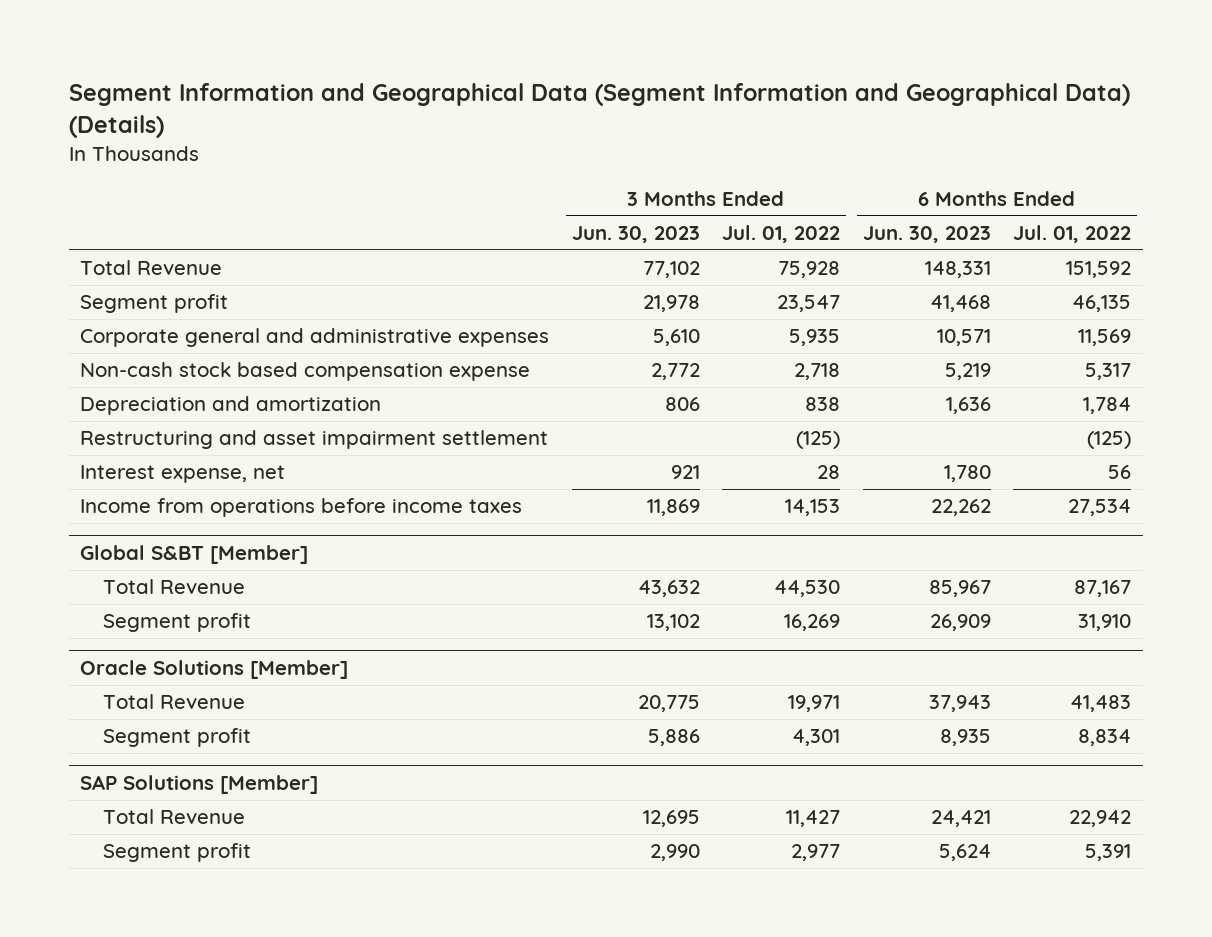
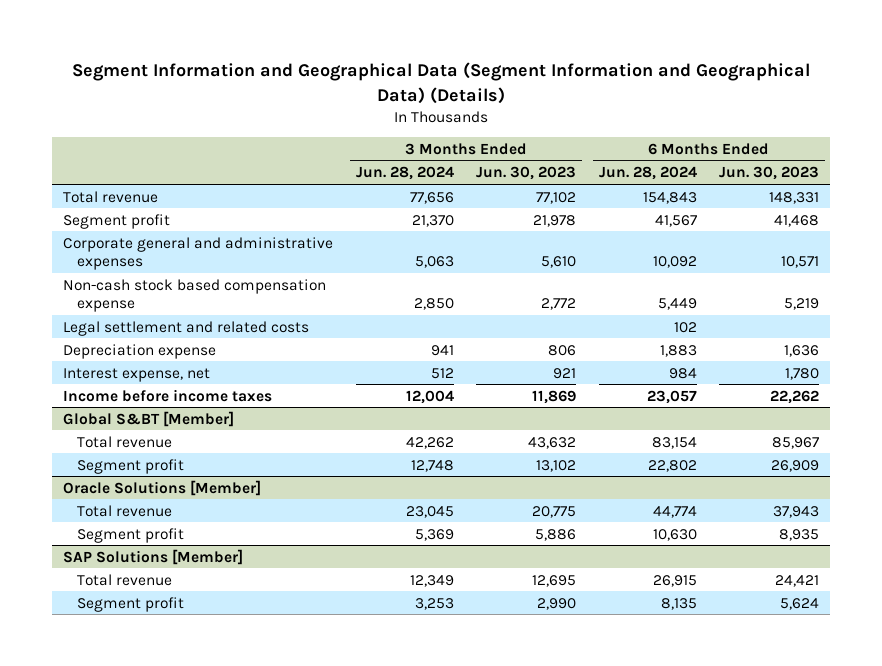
[722,225,841,244] Jul. 01, 2022 -> none
[1013,225,1132,244] Jul. 01, 2022 -> none
none -> [355,166,454,181] Jun. 28, 2024
none -> [598,166,697,181] Jun. 28, 2024
[80,260,223,276] Total Revenue -> [62,190,158,203] Total revenue
[80,430,549,450] Restructuring and asset impairment settlement -> none
none -> [62,320,309,336] Legal settlement and related costs
[80,396,382,416] Depreciation and amortization -> [62,343,216,359] Depreciation expense
[80,498,523,518] Income from operations before income taxes -> [62,388,272,402] Income before income taxes
[102,579,245,595] Total Revenue -> [76,435,172,448] Total revenue
[102,694,245,710] Total Revenue -> [76,504,172,517] Total revenue
[102,809,245,825] Total Revenue -> [76,573,172,586] Total revenue

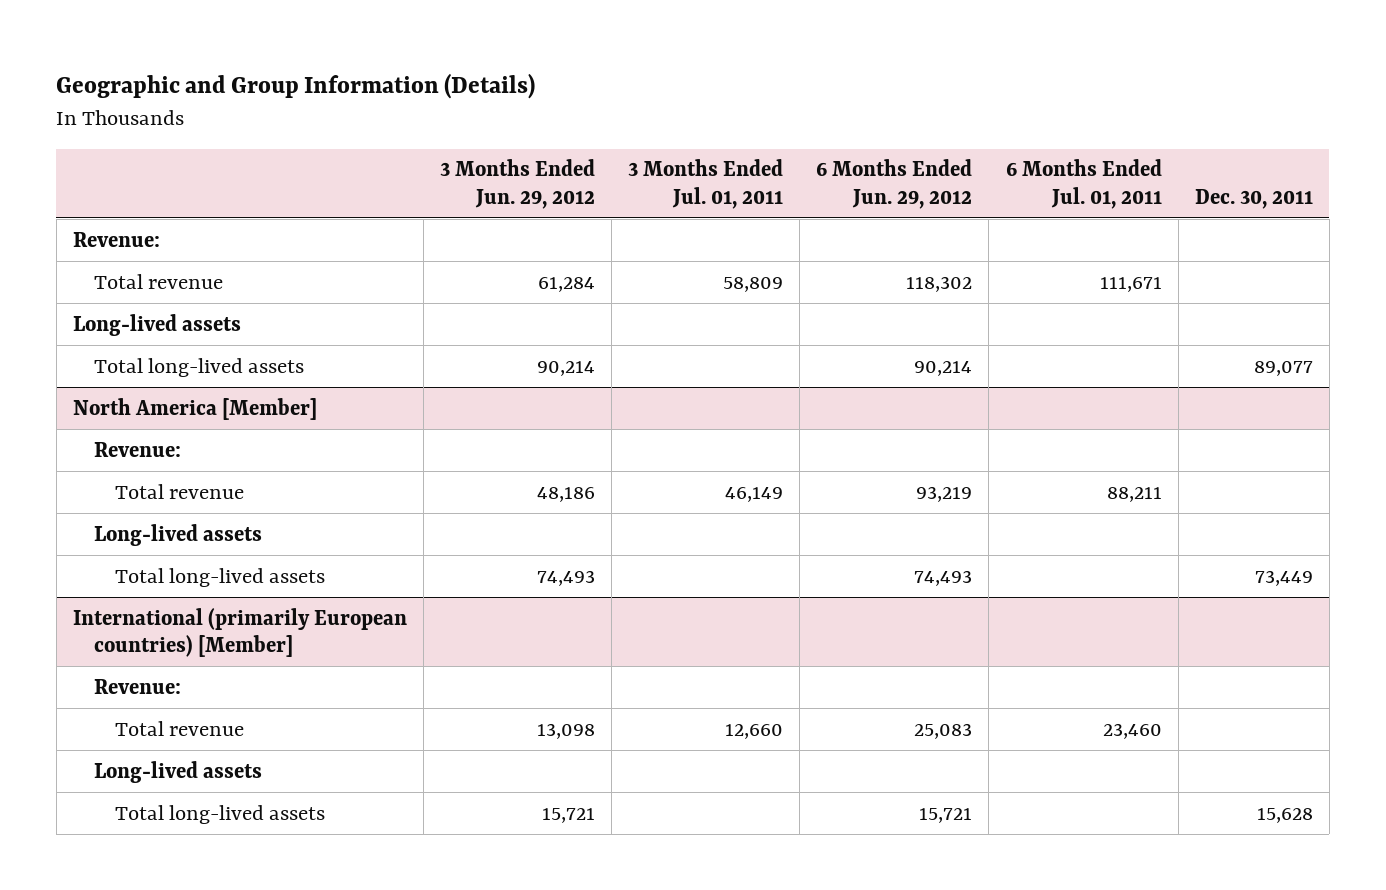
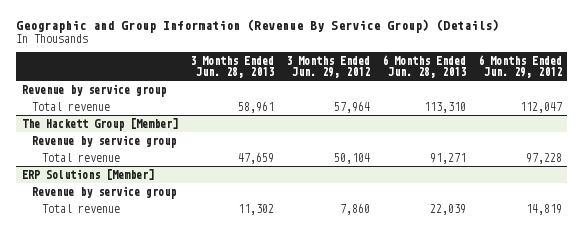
[56,72,536,99] Geographic and Group Information (Details) -> [15,19,499,34] Geographic and Group Information (Revenue By Service Group) (Details)
[628,159,784,209] 3 Months Ended Jul. 01, 2011 -> none
[1005,159,1162,209] 6 Months Ended Jul. 01, 2011 -> none
[1194,188,1313,209] Dec. 30, 2011 -> none
none -> [189,55,274,78] 3 Months Ended Jun. 28, 2013
none -> [381,54,466,78] 6 Months Ended Jun. 28, 2013
[72,231,160,247] Revenue: -> none
[72,313,241,336] Long-lived assets -> none
[94,357,305,377] Total long-lived assets -> none
[72,397,317,420] North America [Member] -> none
[94,441,182,457] Revenue: -> none
[94,523,263,546] Long-lived assets -> none
[115,567,326,587] Total long-lived assets -> none
[72,607,407,658] International (primarily European countries) [Member] -> none
[94,678,182,694] Revenue: -> none
[94,760,263,783] Long-lived assets -> none
[115,804,326,824] Total long-lived assets -> none
none -> [21,83,166,97] Revenue by service group
[538,276,596,292] 61,284 -> [333,100,370,113] 57,964
[906,275,973,292] 118,302 -> [519,101,562,113] 112,047
none -> [21,117,178,131] The Hackett Group [Member]
none -> [31,134,176,148] Revenue by service group
[537,486,596,502] 48,186 -> [333,152,370,164] 50,104
[916,485,973,502] 93,219 -> [525,152,562,164] 97,228
none -> [21,168,154,180] ERP Solutions [Member]
none -> [31,185,176,199] Revenue by service group
[537,722,596,739] 13,098 -> [339,202,370,215] 7,860
[914,722,973,739] 25,083 -> [525,203,562,215] 14,819

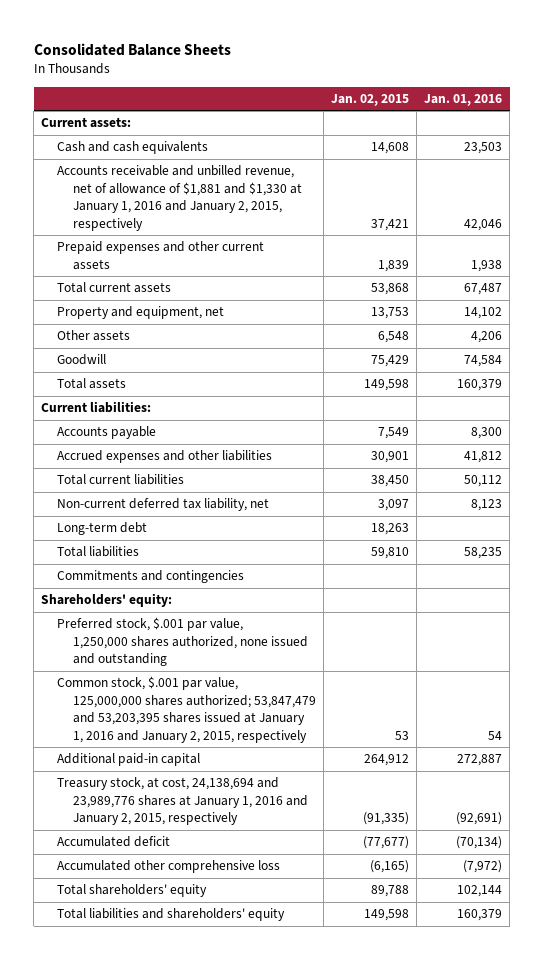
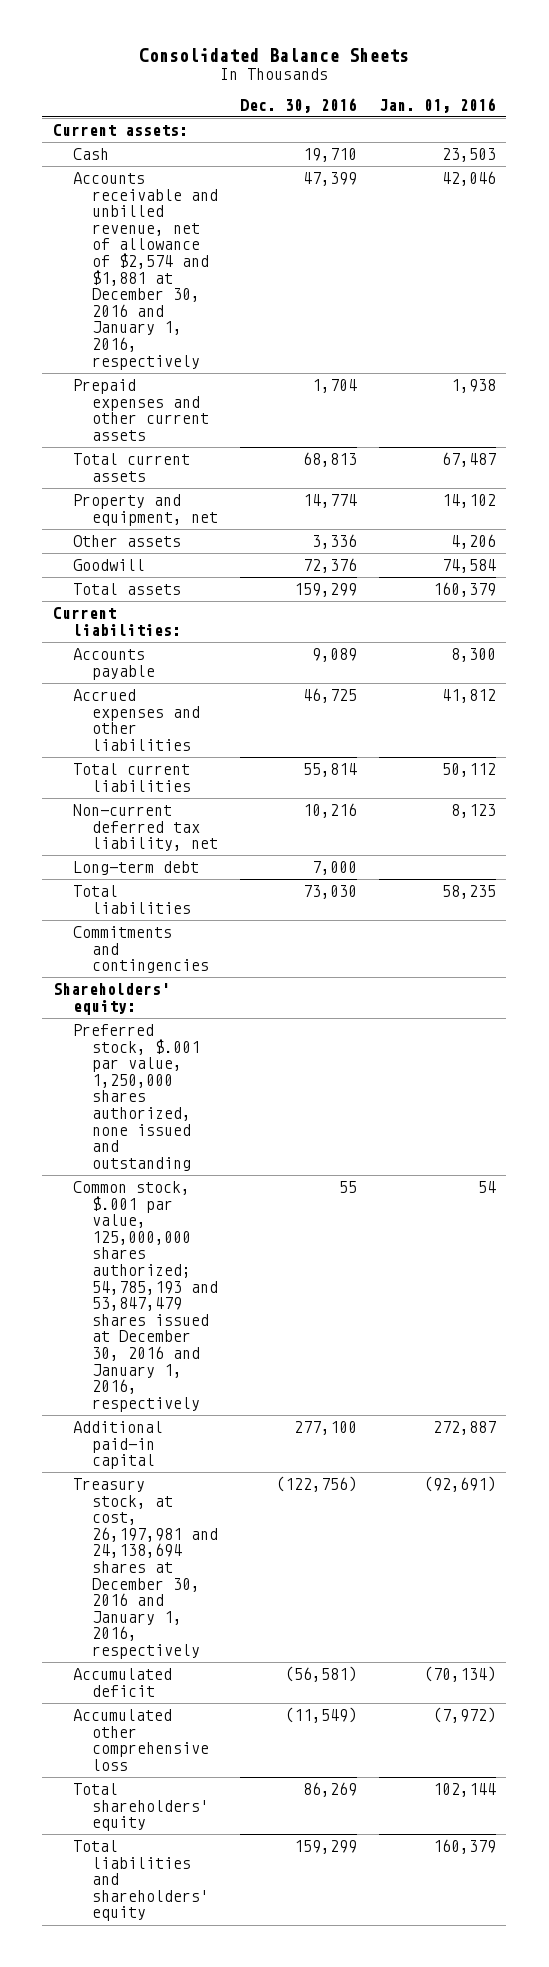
[331,94,410,107] Jan. 02, 2015 -> none
none -> [239,97,357,113] Dec. 30, 2016
[57,141,209,155] Cash and cash equivalents -> [72,147,109,160] Cash
[57,165,303,231] Accounts receivable and unbilled revenue, net of allowance of $1,881 and $1,330 at January 1, 2016 and January 2, 2015, respectively -> [72,171,219,370] Accounts receivable and unbilled revenue, net of allowance of $2,574 and $1,881 at December 30, 2016 and January 1, 2016, respectively
[57,676,317,743] Common stock, $.001 par value, 125,000,000 shares authorized; 53,847,479 and 53,203,395 shares issued at January 1, 2016 and January 2, 2015, respectively -> [72,1180,219,1412] Common stock, $.001 par value, 125,000,000 shares authorized; 54,785,193 and 53,847,479 shares issued at December 30, 2016 and January 1, 2016, respectively
[57,777,309,826] Treasury stock, at cost, 24,138,694 and 23,989,776 shares at January 1, 2016 and January 2, 2015, respectively -> [72,1477,219,1660] Treasury stock, at cost, 26,197,981 and 24,138,694 shares at December 30, 2016 and January 1, 2016, respectively

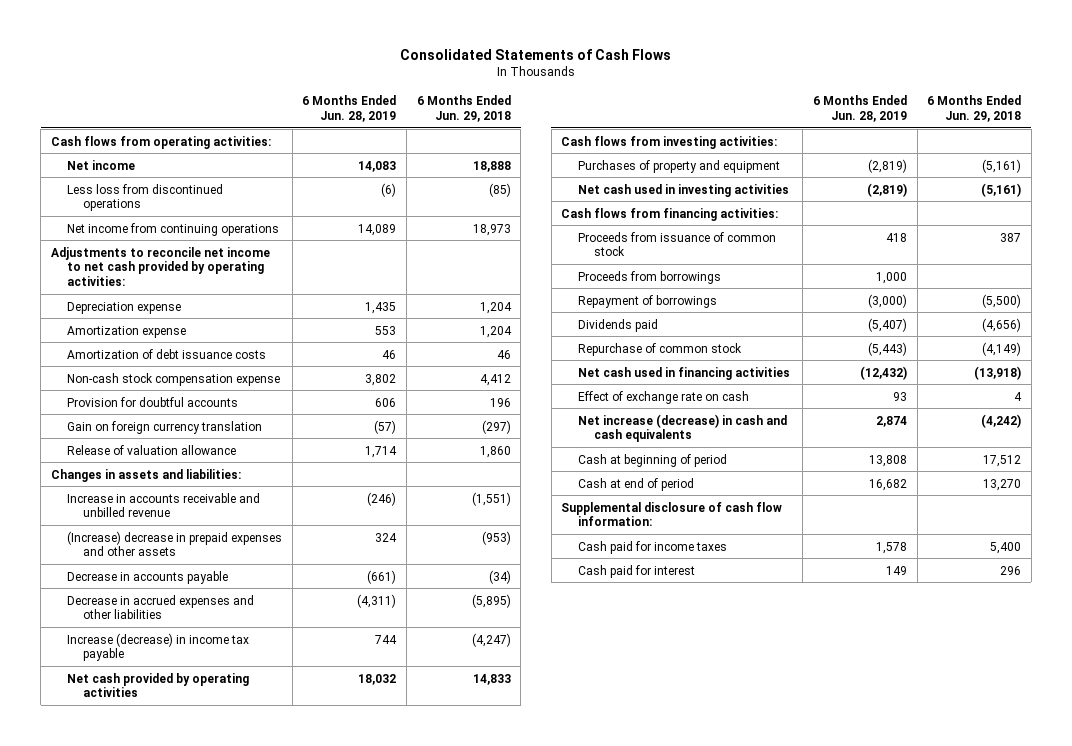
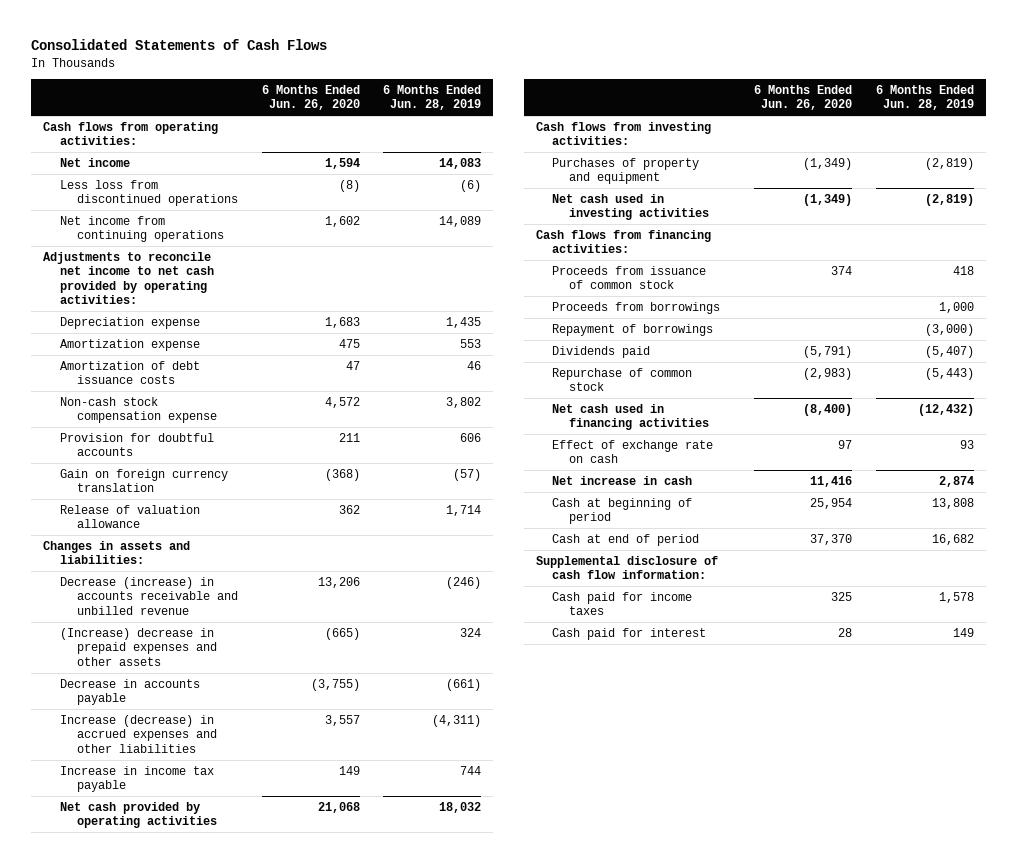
[416,94,511,122] 6 Months Ended Jun. 29, 2018 -> none
none -> [261,84,360,111] 6 Months Ended Jun. 26, 2020
[67,492,261,518] Increase in accounts receivable and unbilled revenue -> [60,577,239,615] Decrease (increase) in accounts receivable and unbilled revenue
[67,594,255,620] Decrease in accrued expenses and other liabilities -> [60,715,218,753] Increase (decrease) in accrued expenses and other liabilities
[67,632,250,662] Increase (decrease) in income tax payable -> [60,766,215,793] Increase in income tax payable
[577,413,787,443] Net increase (decrease) in cash and cash equivalents -> [552,476,693,486] Net increase in cash

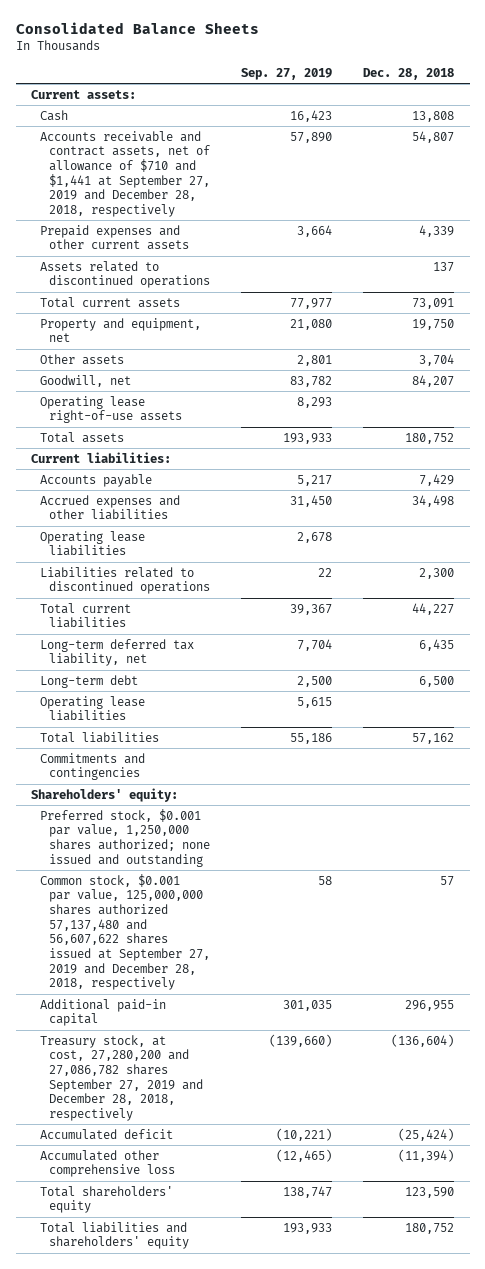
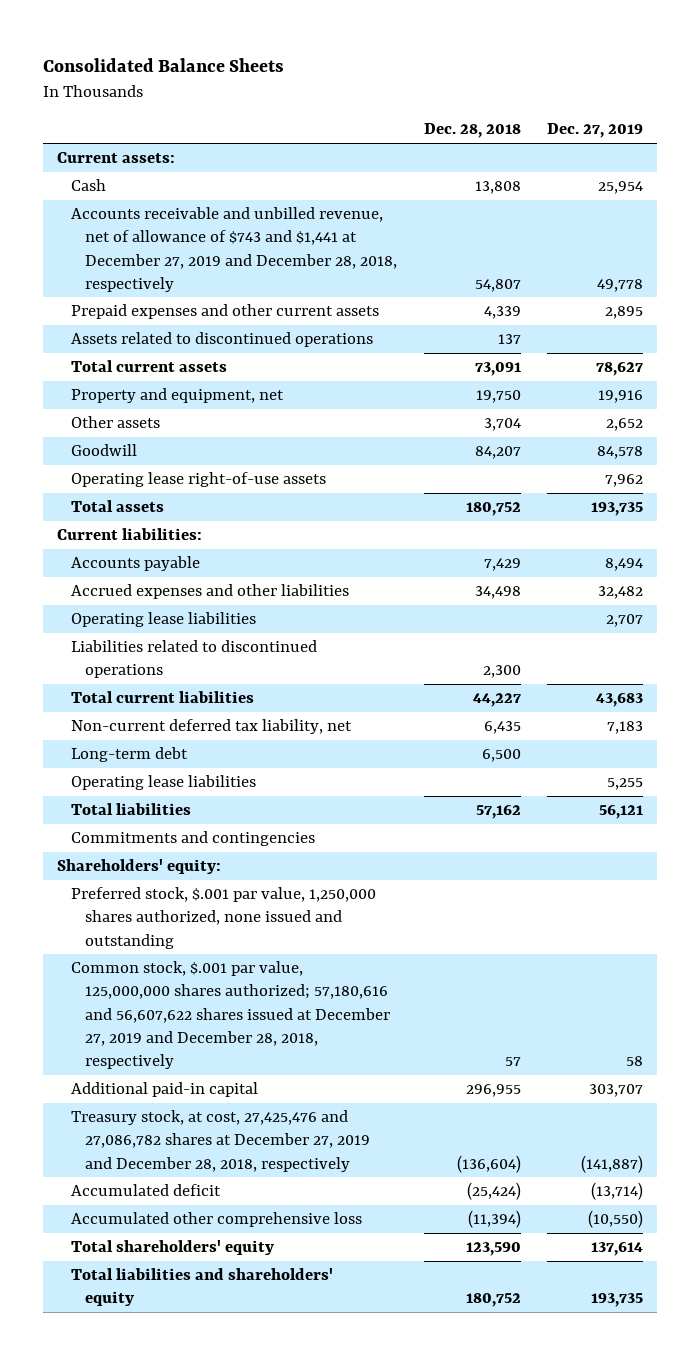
[240,68,332,81] Sep. 27, 2019 -> none
none -> [547,123,644,139] Dec. 27, 2019
[39,130,210,218] Accounts receivable and contract assets, net of allowance of $710 and $1,441 at September 27, 2019 and December 28, 2018, respectively -> [71,207,398,292] Accounts receivable and unbilled revenue, net of allowance of $743 and $1,441 at December 27, 2019 and December 28, 2018, respectively
[39,374,131,387] Goodwill, net -> [71,444,138,457] Goodwill
[39,638,194,667] Long-term deferred tax liability, net -> [71,719,353,735] Non-current deferred tax liability, net
[39,808,210,867] Preferred stock, $0.001 par value, 1,250,000 shares authorized; none issued and outstanding -> [71,887,377,949] Preferred stock, $.001 par value, 1,250,000 shares authorized, none issued and outstanding
[39,873,210,991] Common stock, $0.001 par value, 125,000,000 shares authorized 57,137,480 and 56,607,622 shares issued at September 27, 2019 and December 28, 2018, respectively -> [71,961,391,1069] Common stock, $.001 par value, 125,000,000 shares authorized; 57,180,616 and 56,607,622 shares issued at December 27, 2019 and December 28, 2018, respectively
[39,1034,203,1122] Treasury stock, at cost, 27,280,200 and 27,086,782 shares September 27, 2019 and December 28, 2018, respectively -> [71,1110,371,1172] Treasury stock, at cost, 27,425,476 and 27,086,782 shares at December 27, 2019 and December 28, 2018, respectively

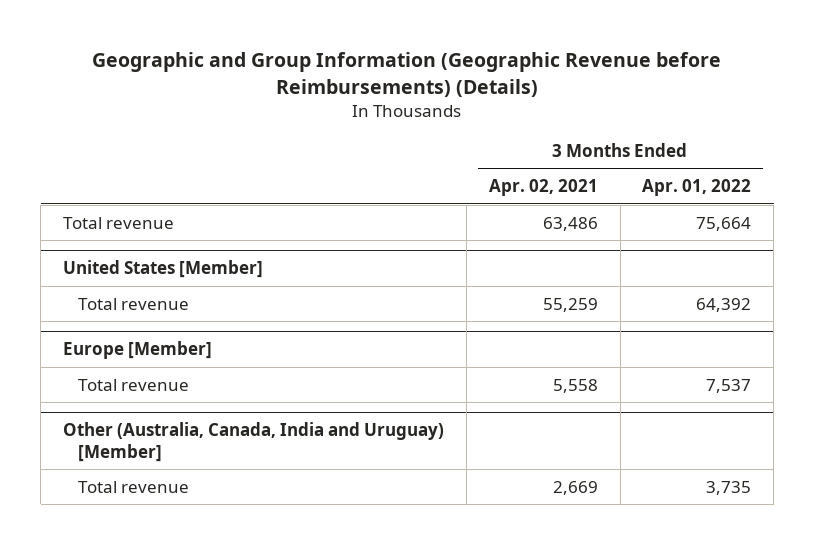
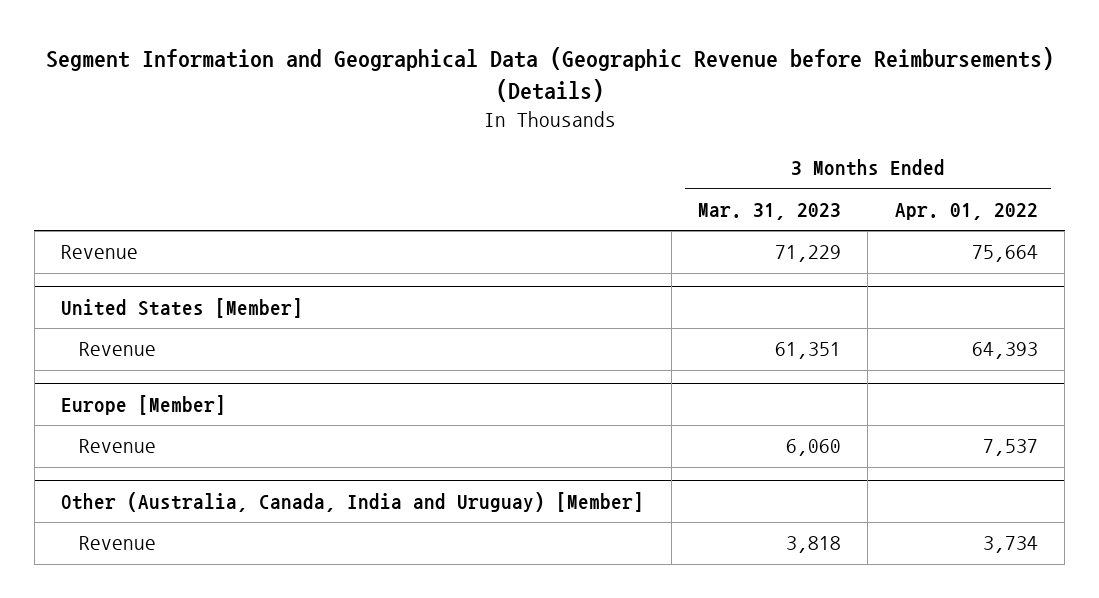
[92,52,722,97] Geographic and Group Information (Geographic Revenue before Reimbursements) (Details) -> [45,47,1054,103] Segment Information and Geographical Data (Geographic Revenue before Reimbursements) (Details)
[488,179,598,197] Apr. 02, 2021 -> none
none -> [698,202,842,220] Mar. 31, 2023
[63,216,175,229] Total revenue -> [61,245,139,260] Revenue
[78,297,190,310] Total revenue -> [78,342,156,357] Revenue
[696,297,752,312] 64,392 -> [971,342,1038,360] 64,393
[78,378,190,391] Total revenue -> [78,439,156,454] Revenue
[78,480,190,493] Total revenue -> [78,536,156,551] Revenue
[706,480,752,495] 3,735 -> [982,536,1038,554] 3,734

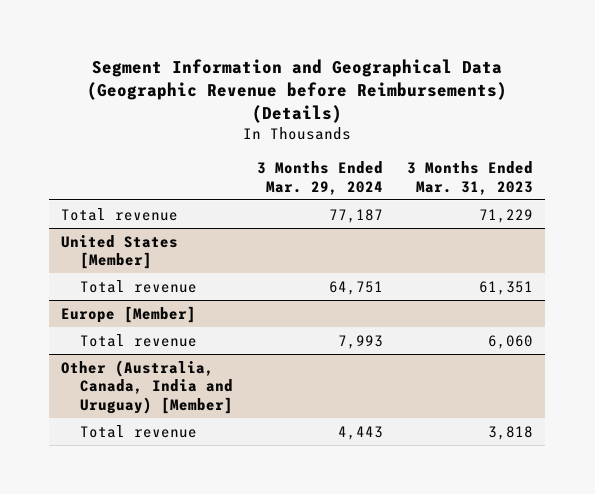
[894,202,1038,220] Apr. 01, 2022 -> none
none -> [257,160,384,195] 3 Months Ended Mar. 29, 2024
[61,245,139,260] Revenue -> [61,207,179,221] Total revenue
[78,342,156,357] Revenue -> [80,279,198,293] Total revenue
[78,439,156,454] Revenue -> [80,333,198,347] Total revenue
[78,536,156,551] Revenue -> [80,424,198,438] Total revenue

